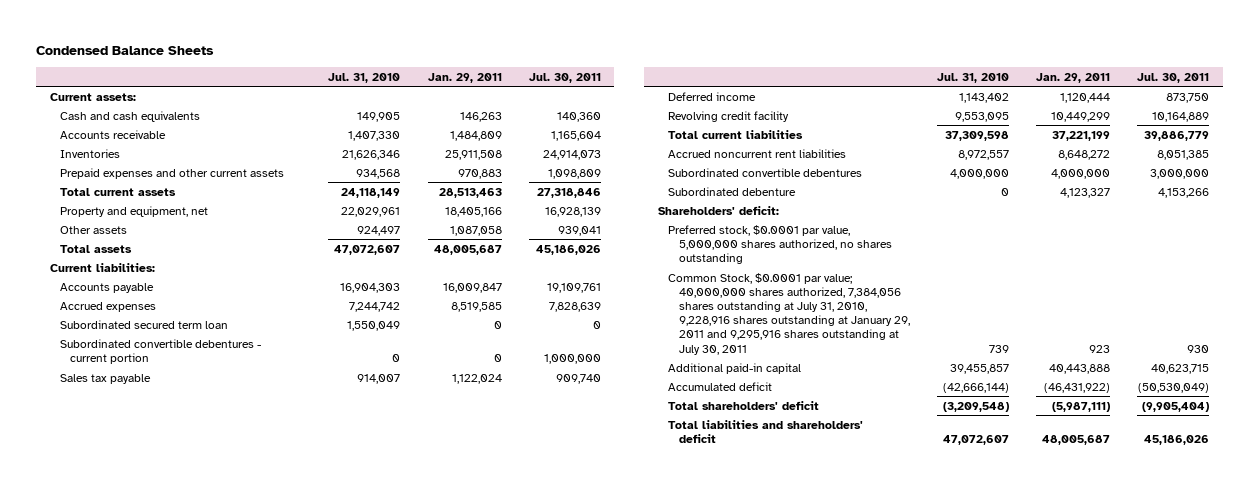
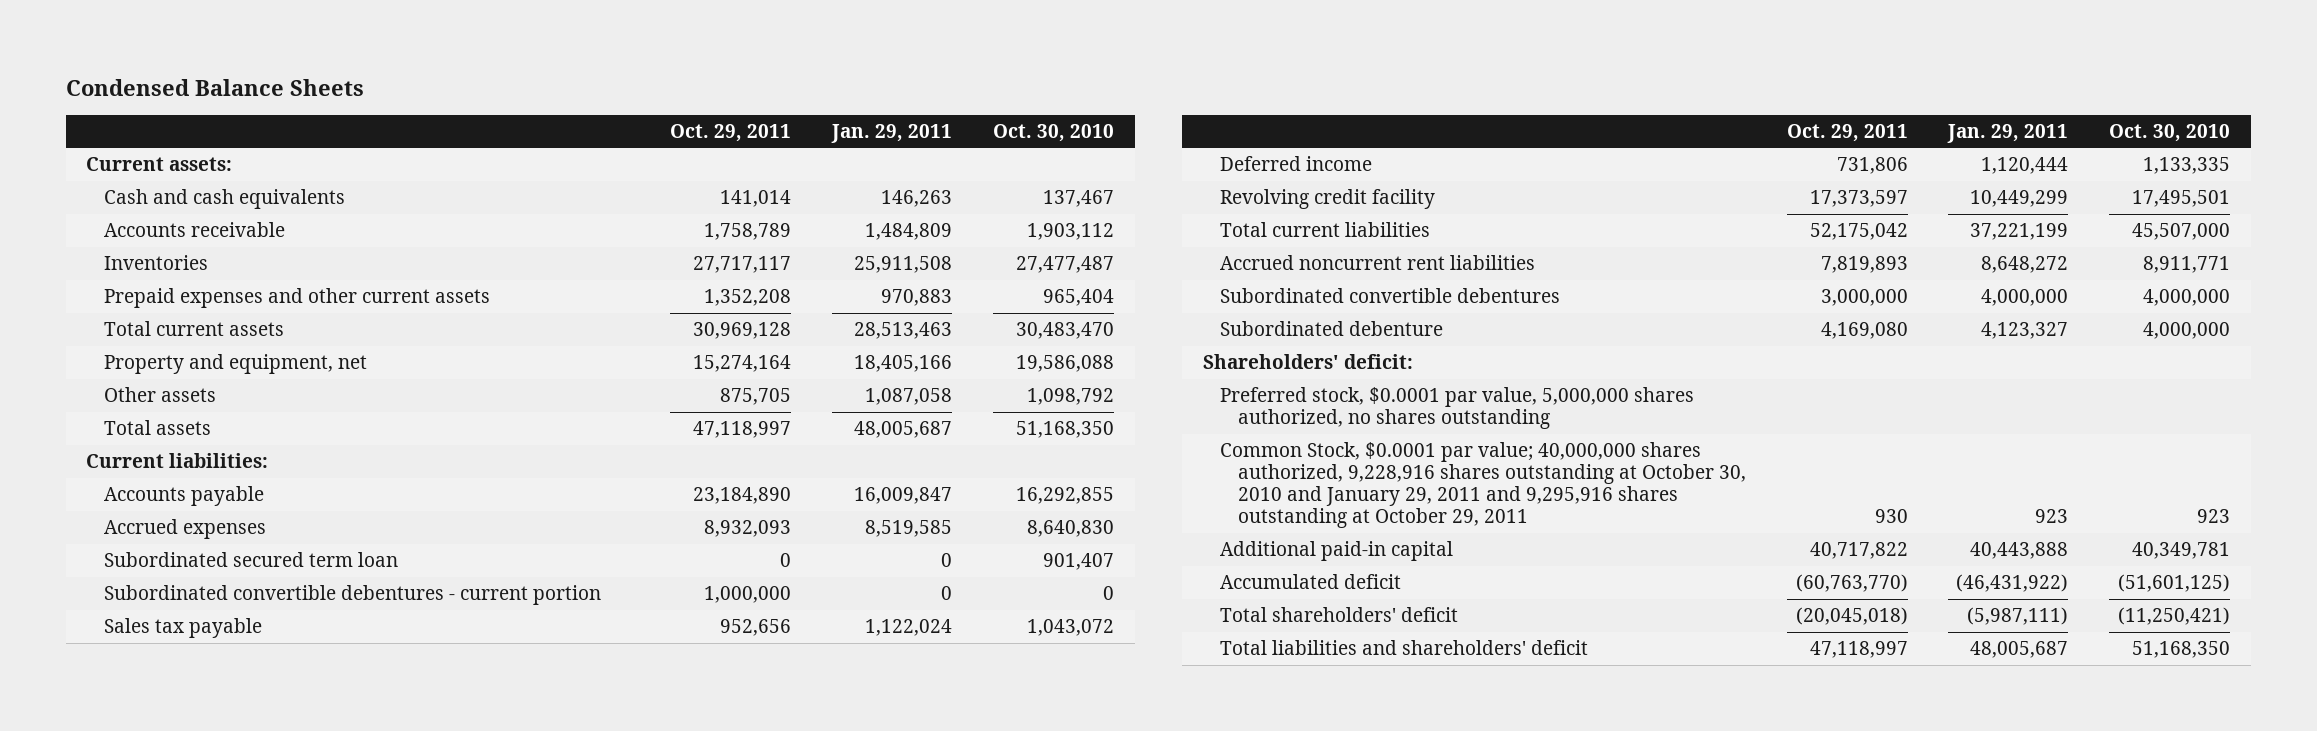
[328,72,401,83] Jul. 31, 2010 -> none
[528,72,601,83] Jul. 30, 2011 -> none
none -> [670,123,792,142] Oct. 29, 2011
none -> [993,123,1115,142] Oct. 30, 2010
[668,272,910,355] Common Stock, $0.0001 par value; 40,000,000 shares authorized, 7,384,056 shares outstanding at July 31, 2010, 9,228,916 shares outstanding at January 29, 2011 and 9,295,916 shares outstanding at July 30, 2011 -> [1220,442,1746,529] Common Stock, $0.0001 par value; 40,000,000 shares authorized, 9,228,916 shares outstanding at October 30, 2010 and January 29, 2011 and 9,295,916 shares outstanding at October 29, 2011

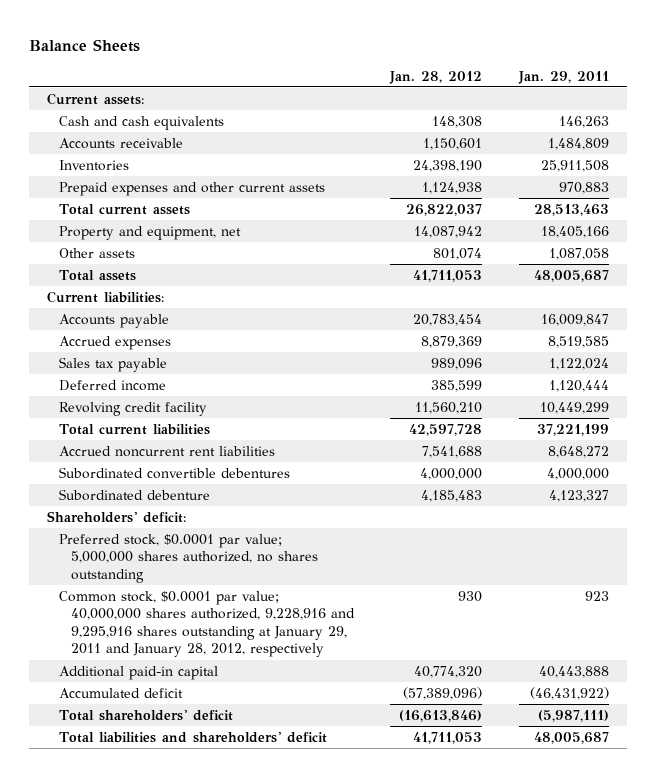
[66,78,365,96] Condensed Balance Sheets -> [28,38,140,52] Balance Sheets
[670,123,792,142] Oct. 29, 2011 -> none
[993,123,1115,142] Oct. 30, 2010 -> none
none -> [389,70,483,84] Jan. 28, 2012
[104,552,399,568] Subordinated secured term loan -> none
[104,585,602,606] Subordinated convertible debentures - current portion -> none
[1220,387,1695,430] Preferred stock, $0.0001 par value, 5,000,000 shares authorized, no shares outstanding -> [59,533,319,583] Preferred stock, $0.0001 par value; 5,000,000 shares authorized, no shares outstanding
[1220,442,1746,529] Common Stock, $0.0001 par value; 40,000,000 shares authorized, 9,228,916 shares outstanding at October 30, 2010 and January 29, 2011 and 9,295,916 shares outstanding at October 29, 2011 -> [59,590,356,658] Common stock, $0.0001 par value; 40,000,000 shares authorized, 9,228,916 and 9,295,916 shares outstanding at January 29, 2011 and January 28, 2012, respectively

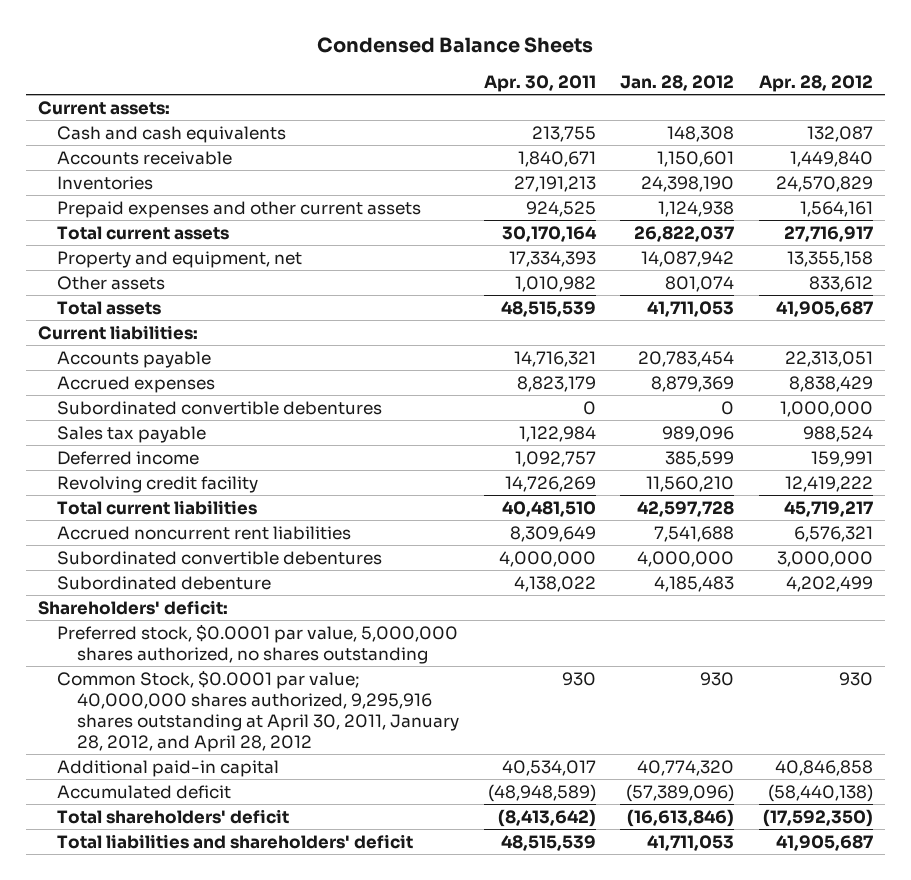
[28,38,140,52] Balance Sheets -> [317,37,594,54] Condensed Balance Sheets
[517,70,609,84] Jan. 29, 2011 -> none
none -> [483,74,596,92] Apr. 30, 2011
none -> [758,74,873,92] Apr. 28, 2012
none -> [57,400,383,415] Subordinated convertible debentures
[59,533,319,583] Preferred stock, $0.0001 par value; 5,000,000 shares authorized, no shares outstanding -> [57,623,459,664] Preferred stock, $0.0001 par value, 5,000,000 shares authorized, no shares outstanding
[59,590,356,658] Common stock, $0.0001 par value; 40,000,000 shares authorized, 9,228,916 and 9,295,916 shares outstanding at January 29, 2011 and January 28, 2012, respectively -> [57,669,459,752] Common Stock, $0.0001 par value; 40,000,000 shares authorized, 9,295,916 shares outstanding at April 30, 2011, January 28, 2012, and April 28, 2012

